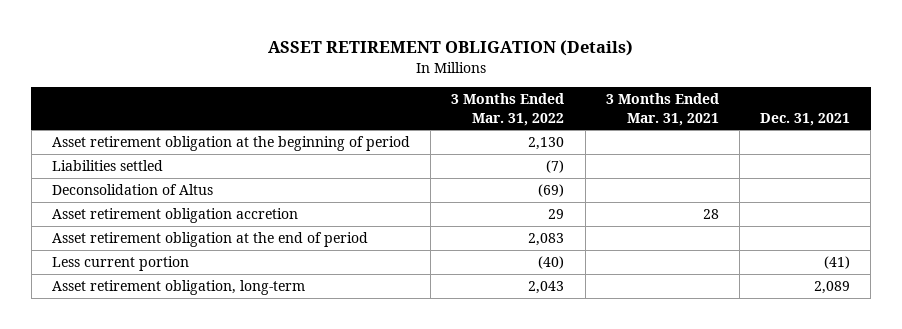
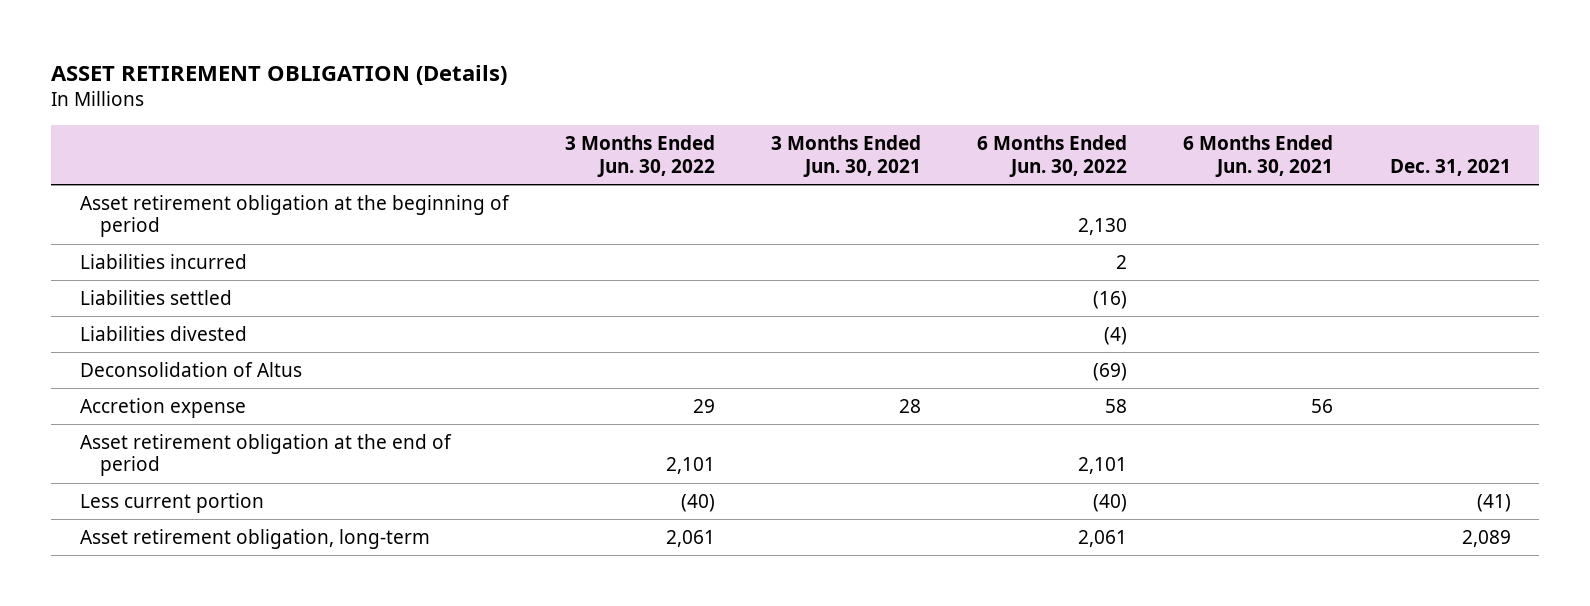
[451,93,565,126] 3 Months Ended Mar. 31, 2022 -> none
[605,93,719,126] 3 Months Ended Mar. 31, 2021 -> none
none -> [564,135,715,177] 3 Months Ended Jun. 30, 2022
none -> [770,135,921,177] 3 Months Ended Jun. 30, 2021
none -> [977,135,1128,177] 6 Months Ended Jun. 30, 2022
none -> [1183,135,1334,177] 6 Months Ended Jun. 30, 2021
none -> [79,253,247,269] Liabilities incurred
none -> [79,325,247,341] Liabilities divested
[52,208,299,224] Asset retirement obligation accretion -> [79,397,246,418] Accretion expense

